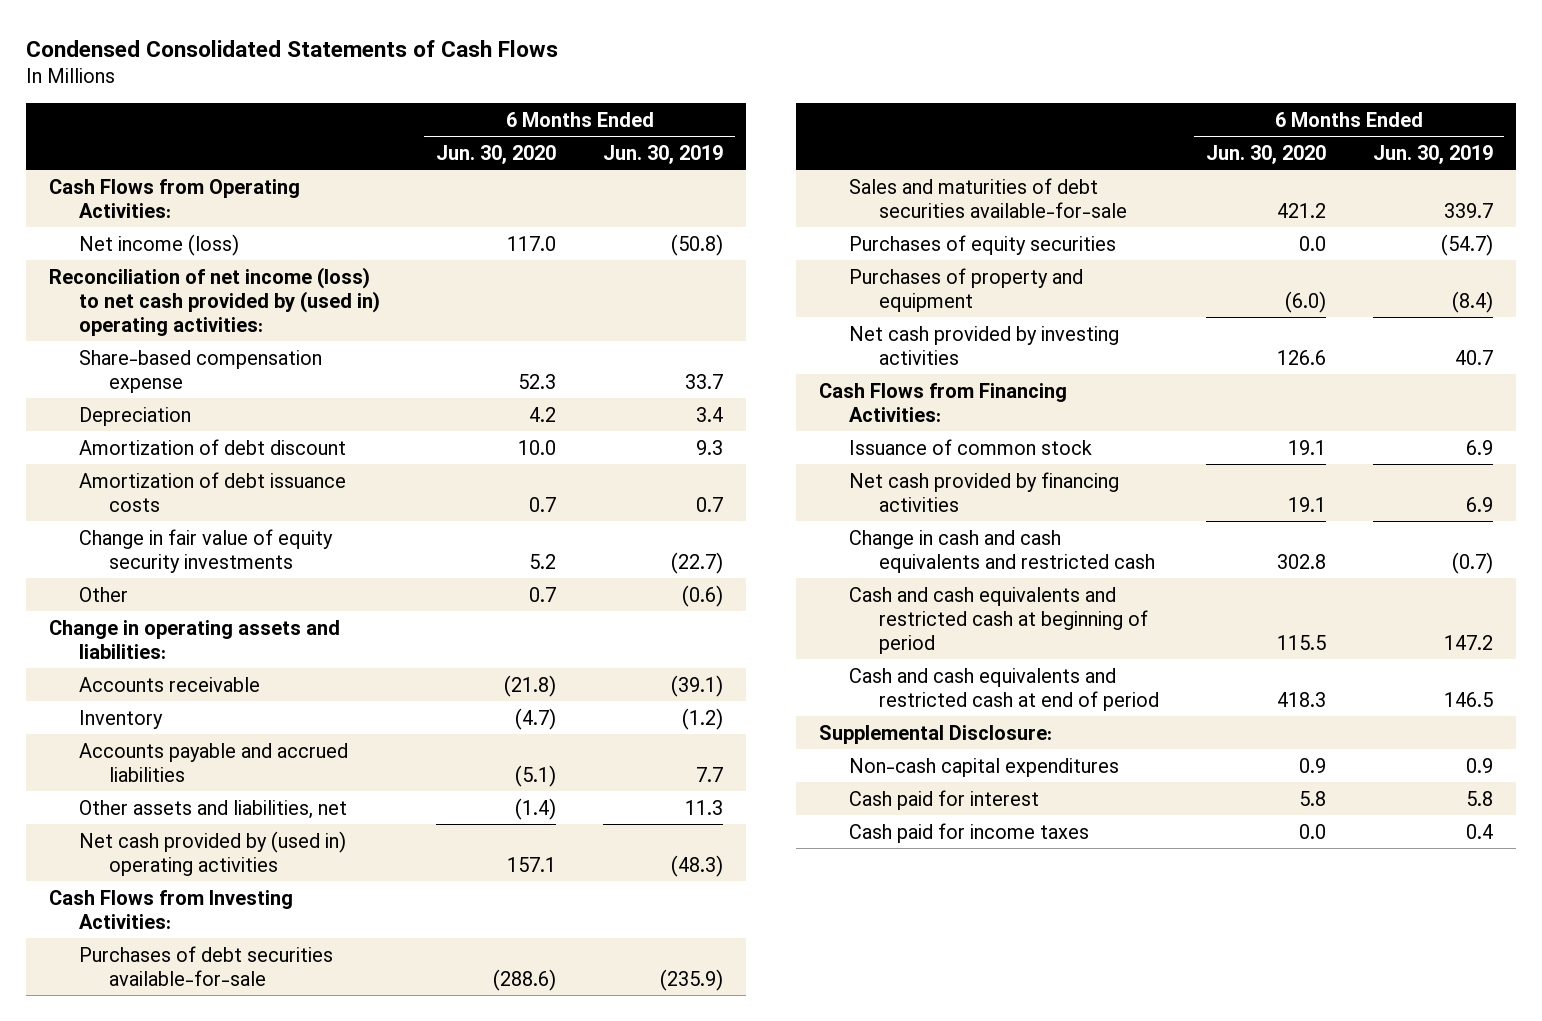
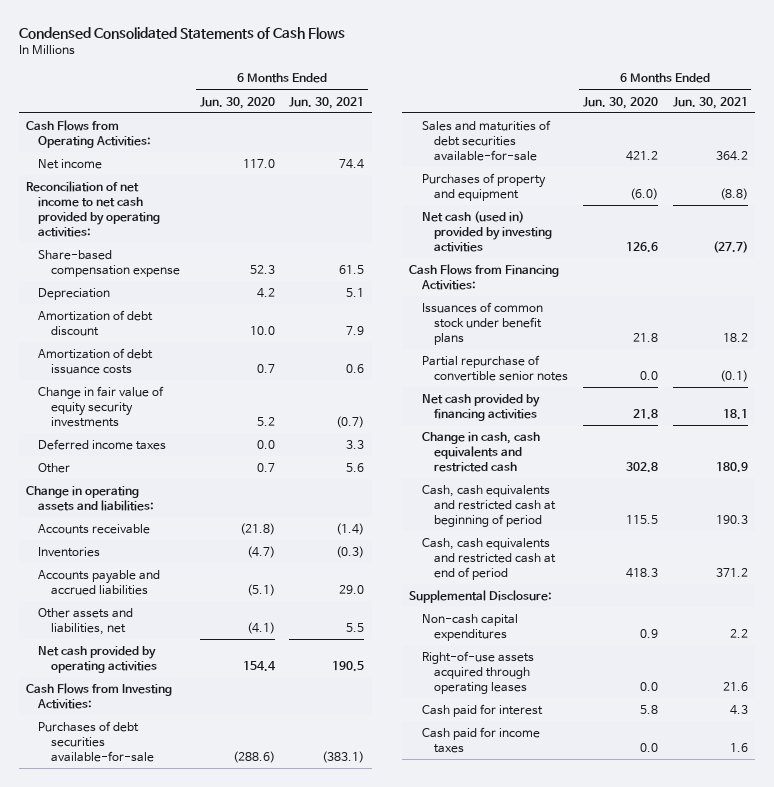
[602,144,723,164] Jun. 30, 2019 -> none
none -> [289,96,365,109] Jun. 30, 2021
[79,233,240,256] Net income (loss) -> [38,159,103,170] Net income
[49,266,381,336] Reconciliation of net income (loss) to net cash provided by (used in) operating activities: -> [26,181,161,237] Reconciliation of net income to net cash provided by operating activities:
none -> [38,439,167,451] Deferred income taxes
[79,709,164,729] Inventory -> [38,547,101,558] Inventories
[515,797,557,820] (1.4) -> [246,621,275,634] (4.1)
[79,830,347,876] Net cash provided by (used in) operating activities -> [38,646,157,673] Net cash provided by operating activities
[507,856,557,872] 157.1 -> [242,660,276,671] 154.4
[849,234,1117,255] Purchases of equity securities -> none
[849,325,1120,365] Net cash provided by investing activities -> [421,211,553,252] Net cash (used in) provided by investing activities
[849,438,1093,455] Issuance of common stock -> [421,302,543,345] Issuances of common stock under benefit plans
[1287,439,1326,455] 19.1 -> [633,332,659,342] 21.8
none -> [421,355,569,381] Partial repurchase of convertible senior notes
[1287,496,1326,512] 19.1 -> [633,408,659,419] 21.8
[849,529,1156,573] Change in cash and cash equivalents and restricted cash -> [421,432,540,472] Change in cash, cash equivalents and restricted cash
[849,586,1149,654] Cash and cash equivalents and restricted cash at beginning of period -> [421,485,557,527] Cash, cash equivalents and restricted cash at beginning of period
[849,667,1160,711] Cash and cash equivalents and restricted cash at end of period -> [421,538,557,580] Cash, cash equivalents and restricted cash at end of period
none -> [421,651,534,694] Right-of-use assets acquired through operating leases

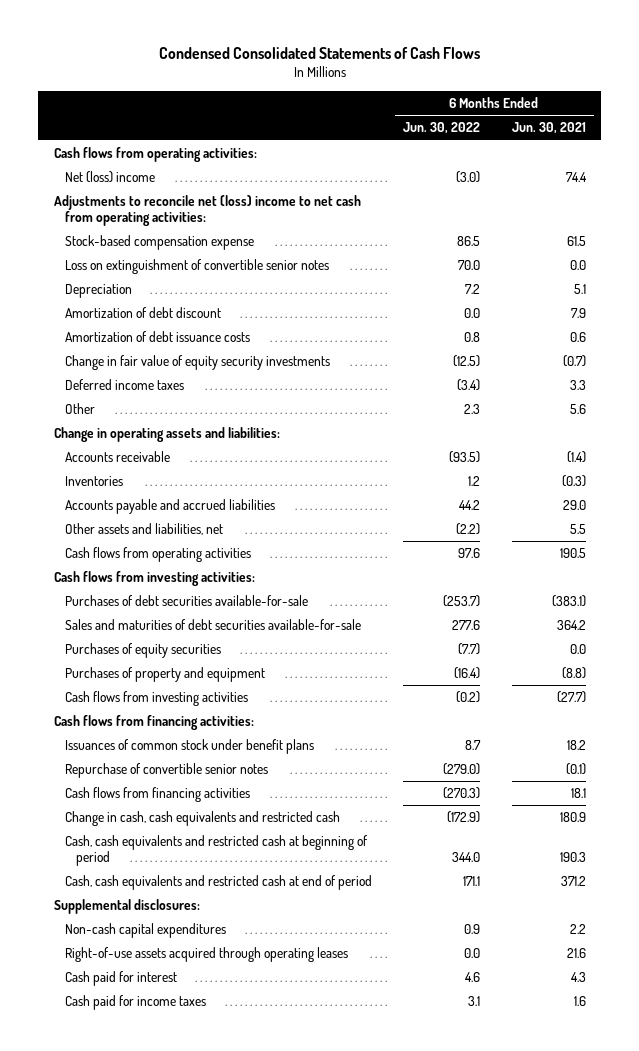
[199,96,275,109] Jun. 30, 2020 -> none
none -> [403,122,481,135] Jun. 30, 2022
[26,120,152,148] Cash Flows from Operating Activities: -> [53,147,257,163] Cash flows from operating activities:
[38,159,103,170] Net income -> [64,171,155,184] Net (loss) income
[26,181,161,237] Reconciliation of net income to net cash provided by operating activities: -> [53,195,361,226] Adjustments to reconcile net (loss) income to net cash from operating activities:
[38,250,180,277] Share-based compensation expense -> [64,235,254,251] Stock-based compensation expense
none -> [64,259,329,275] Loss on extinguishment of convertible senior notes
[38,646,157,673] Net cash provided by operating activities -> [64,547,251,563] Cash flows from operating activities
[26,683,173,709] Cash Flows from Investing Activities: -> [53,571,255,587] Cash flows from investing activities:
none -> [64,643,221,659] Purchases of equity securities
[421,211,553,252] Net cash (used in) provided by investing activities -> [64,691,248,707] Cash flows from investing activities
[409,264,560,290] Cash Flows from Financing Activities: -> [53,715,254,731] Cash flows from financing activities:
[421,355,569,381] Partial repurchase of convertible senior notes -> [64,763,268,779] Repurchase of convertible senior notes
[421,394,540,421] Net cash provided by financing activities -> [64,787,250,803] Cash flows from financing activities
[409,590,553,604] Supplemental Disclosure: -> [53,899,200,915] Supplemental disclosures:

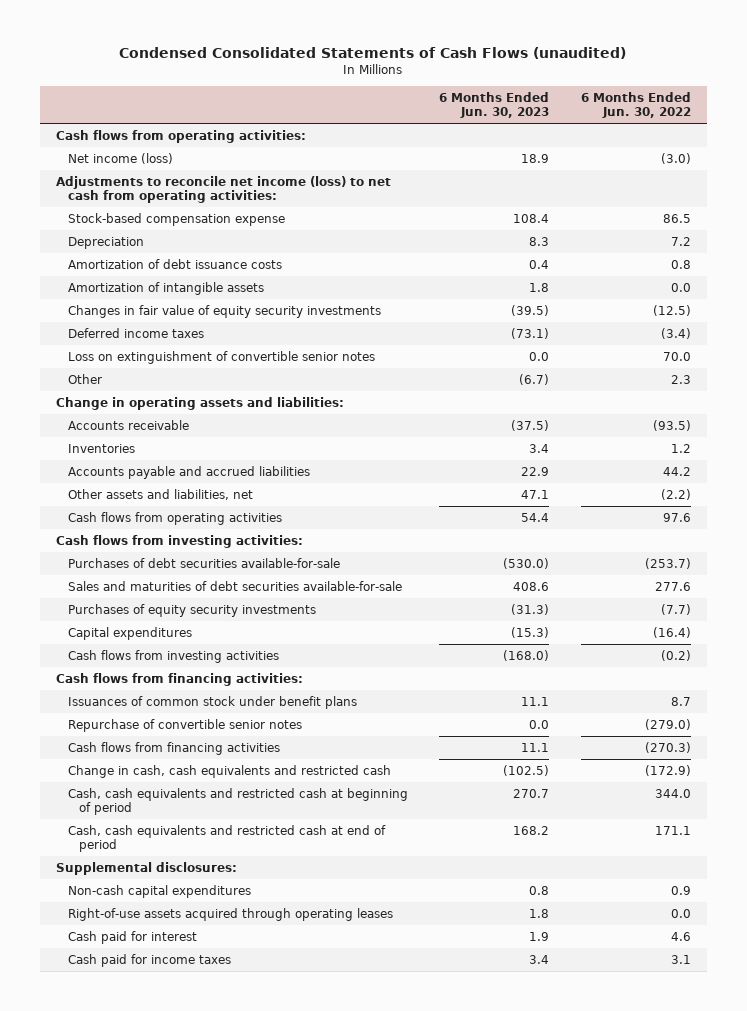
[158,47,480,60] Condensed Consolidated Statements of Cash Flows -> [119,47,627,60] Condensed Consolidated Statements of Cash Flows (unaudited)
[511,122,586,135] Jun. 30, 2021 -> none
none -> [439,91,550,119] 6 Months Ended Jun. 30, 2023
[64,171,155,184] Net (loss) income -> [67,152,173,164] Net income (loss)
[53,195,361,226] Adjustments to reconcile net (loss) income to net cash from operating activities: -> [55,175,391,204] Adjustments to reconcile net income (loss) to net cash from operating activities:
[64,307,221,319] Amortization of debt discount -> none
none -> [67,281,264,295] Amortization of intangible assets
[64,355,330,371] Change in fair value of equity security investments -> [67,304,381,318] Changes in fair value of equity security investments
[64,259,329,275] Loss on extinguishment of convertible senior notes -> [67,350,375,364] Loss on extinguishment of convertible senior notes
[64,643,221,659] Purchases of equity securities -> [67,603,316,617] Purchases of equity security investments
[64,667,265,683] Purchases of property and equipment -> [67,626,192,640] Capital expenditures

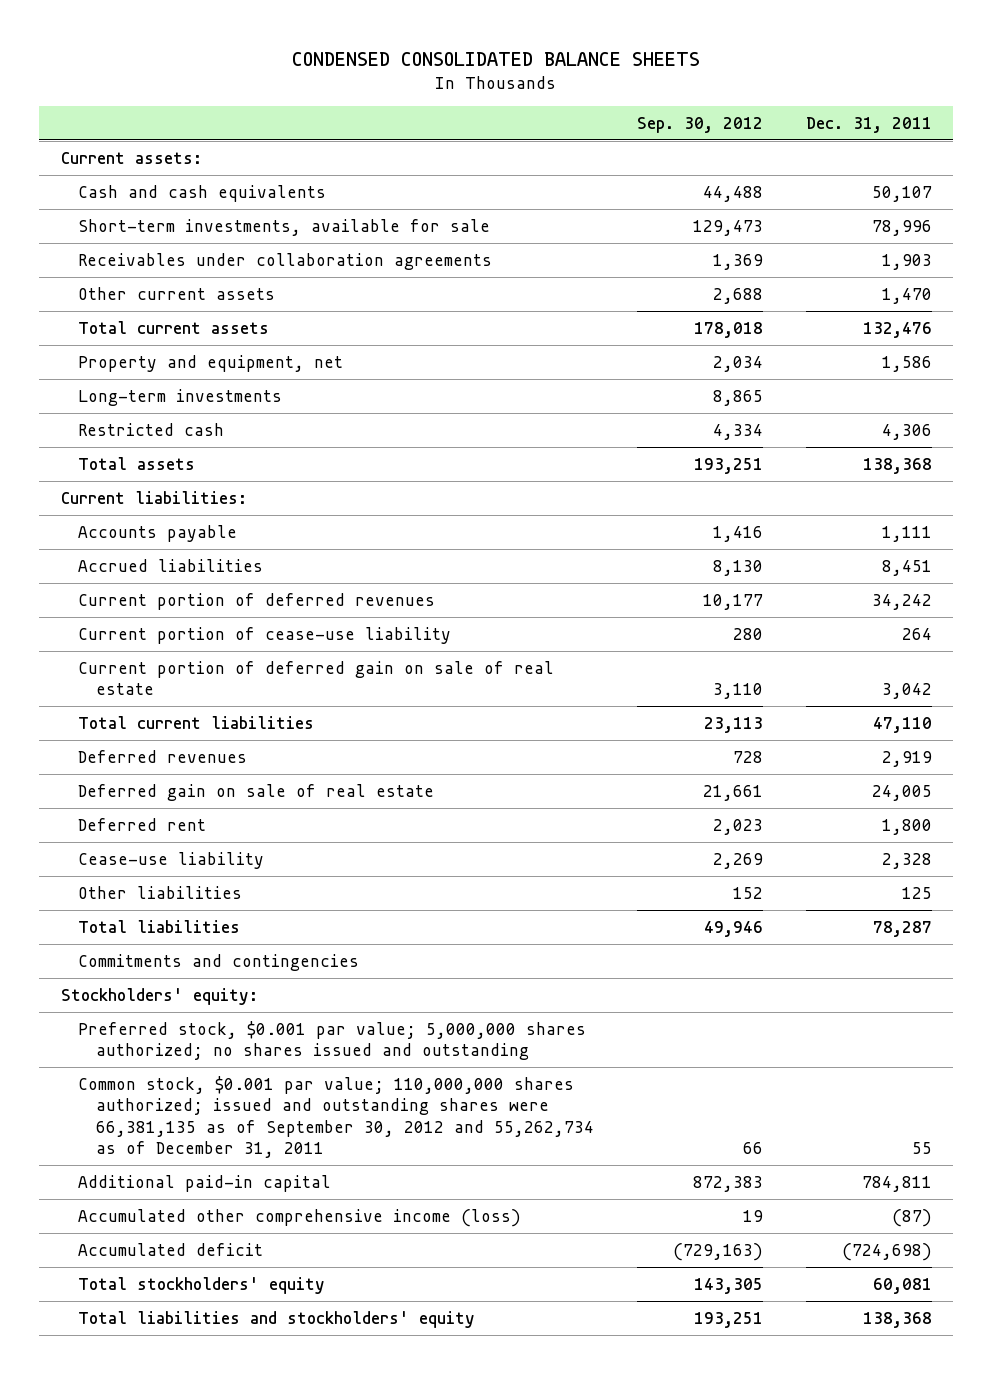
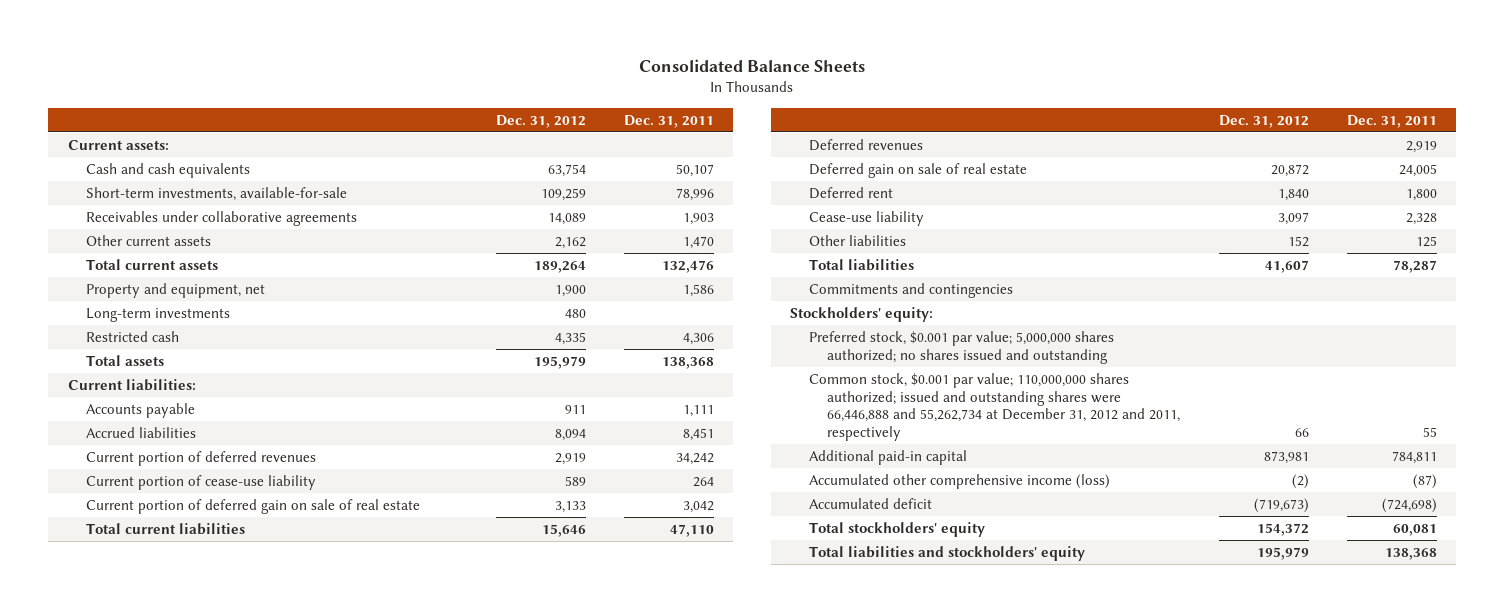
[292,51,701,66] CONDENSED CONSOLIDATED BALANCE SHEETS -> [639,58,866,72] Consolidated Balance Sheets
[636,116,763,133] Sep. 30, 2012 -> none
none -> [495,114,586,128] Dec. 31, 2012
[78,218,491,236] Short-term investments, available for sale -> [85,187,347,202] Short-term investments, available-for-sale
[78,252,493,270] Receivables under collaboration agreements -> [85,211,357,227] Receivables under collaborative agreements
[78,1075,594,1158] Common stock, $0.001 par value; 110,000,000 shares authorized; issued and outstanding shares were 66,381,135 as of September 30, 2012 and 55,262,734 as of December 31, 2011 -> [808,373,1181,441] Common stock, $0.001 par value; 110,000,000 shares authorized; issued and outstanding shares were 66,446,888 and 55,262,734 at December 31, 2012 and 2011, respectively

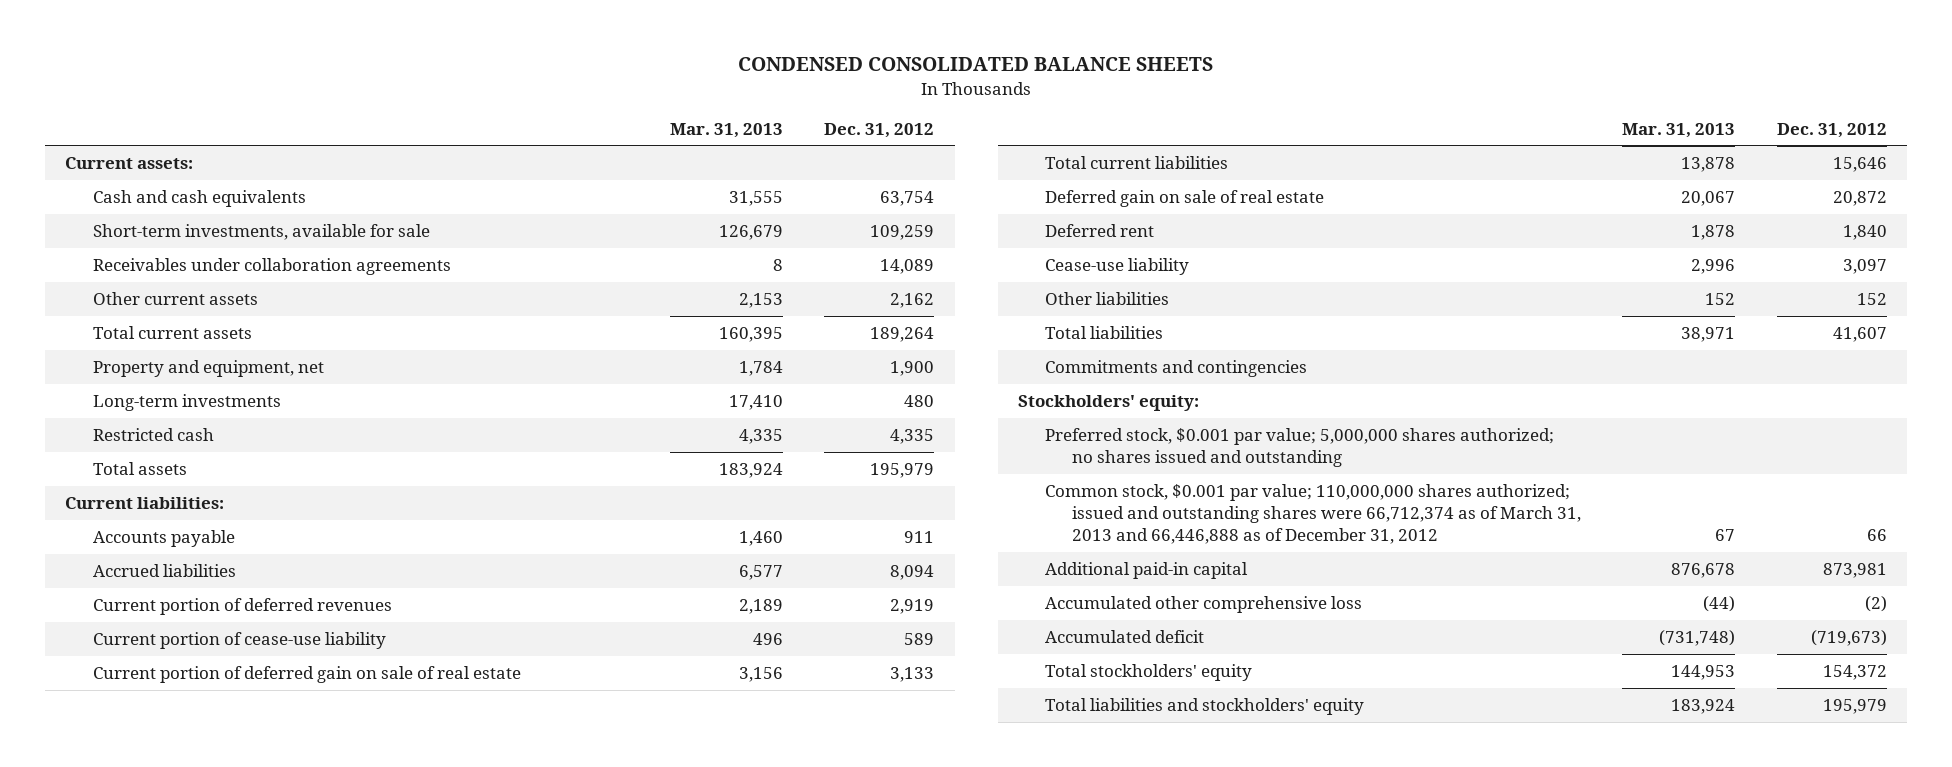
[639,58,866,72] Consolidated Balance Sheets -> [738,57,1214,72] CONDENSED CONSOLIDATED BALANCE SHEETS
[624,114,715,128] Dec. 31, 2011 -> none
none -> [669,122,783,138] Mar. 31, 2013
[85,187,347,202] Short-term investments, available-for-sale -> [92,223,430,240] Short-term investments, available for sale
[85,211,357,227] Receivables under collaborative agreements -> [92,257,451,275] Receivables under collaboration agreements
[808,139,923,152] Deferred revenues -> none
[808,373,1181,441] Common stock, $0.001 par value; 110,000,000 shares authorized; issued and outstanding shares were 66,446,888 and 55,262,734 at December 31, 2012 and 2011, respectively -> [1045,483,1582,545] Common stock, $0.001 par value; 110,000,000 shares authorized; issued and outstanding shares were 66,712,374 as of March 31, 2013 and 66,446,888 as of December 31, 2012
[808,474,1110,490] Accumulated other comprehensive income (loss) -> [1045,595,1363,613] Accumulated other comprehensive loss

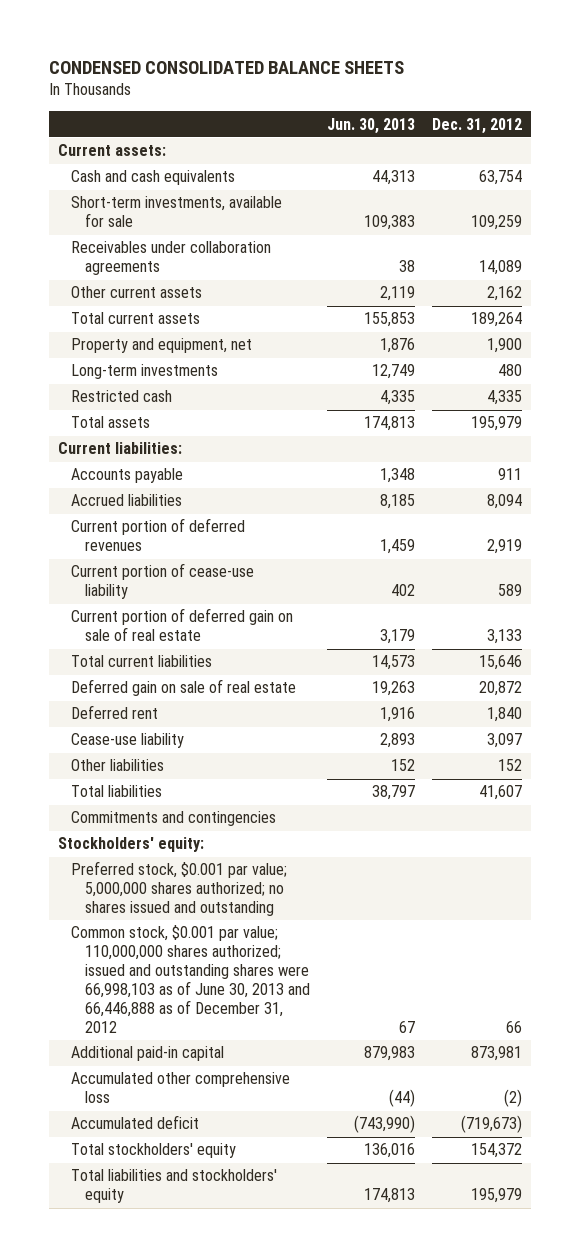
[669,122,783,138] Mar. 31, 2013 -> none
none -> [327,117,416,134] Jun. 30, 2013
[1045,483,1582,545] Common stock, $0.001 par value; 110,000,000 shares authorized; issued and outstanding shares were 66,712,374 as of March 31, 2013 and 66,446,888 as of December 31, 2012 -> [71,925,310,1034] Common stock, $0.001 par value; 110,000,000 shares authorized; issued and outstanding shares were 66,998,103 as of June 30, 2013 and 66,446,888 as of December 31, 2012

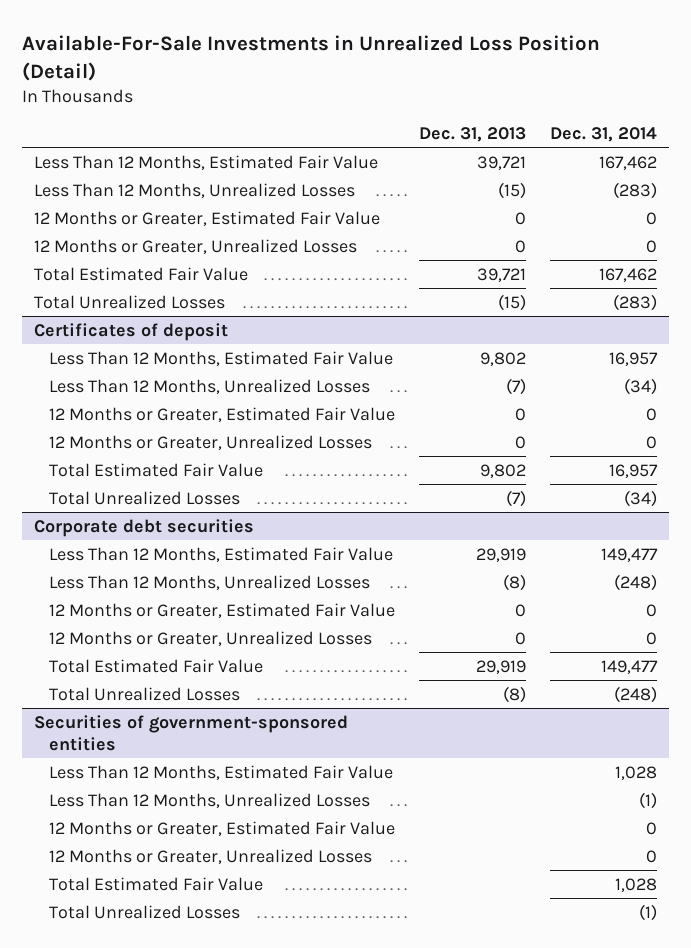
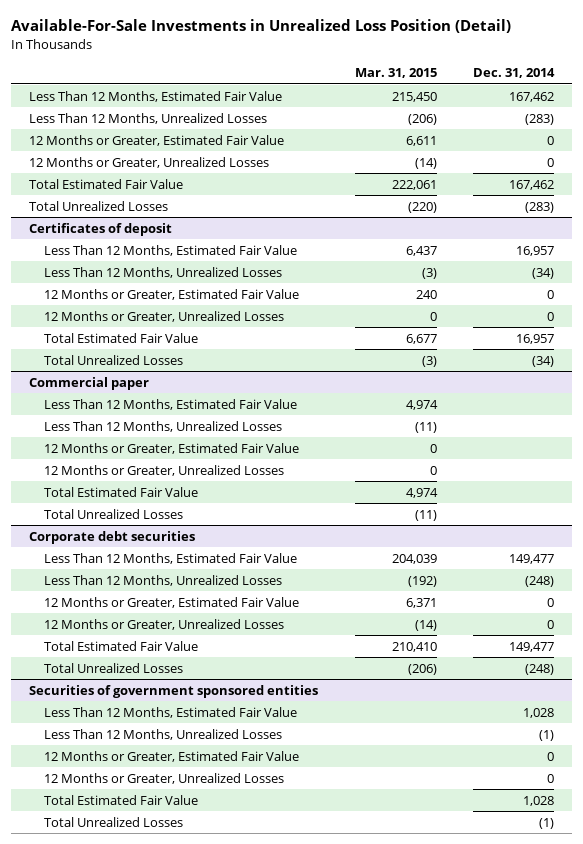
[418,126,526,142] Dec. 31, 2013 -> none
none -> [354,68,437,79] Mar. 31, 2015
none -> [28,376,149,390] Commercial paper
none -> [43,398,297,410] Less Than 12 Months, Estimated Fair Value
none -> [43,420,282,432] Less Than 12 Months, Unrealized Losses
none -> [43,442,299,454] 12 Months or Greater, Estimated Fair Value
none -> [43,464,284,476] 12 Months or Greater, Unrealized Losses
none -> [43,486,198,497] Total Estimated Fair Value
none -> [43,508,183,519] Total Unrealized Losses
[34,714,349,751] Securities of government-sponsored entities -> [28,684,318,698] Securities of government sponsored entities

